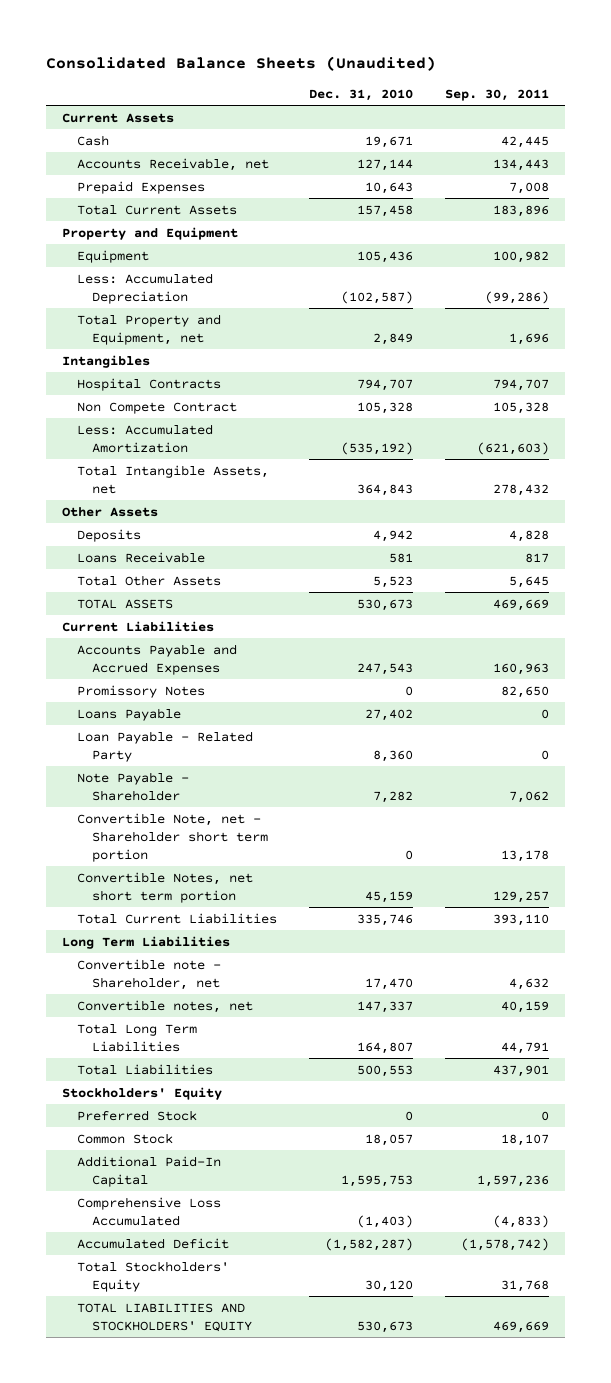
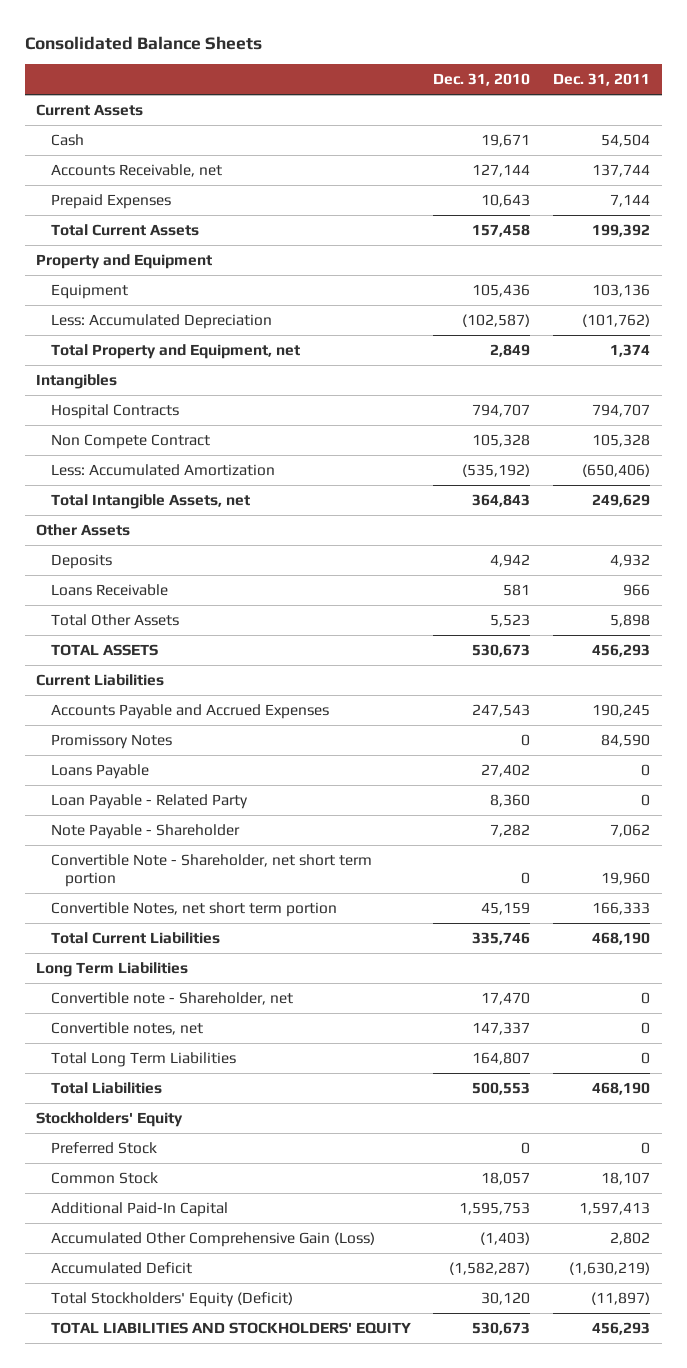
[45,55,436,71] Consolidated Balance Sheets (Unaudited) -> [25,35,263,50] Consolidated Balance Sheets
[445,88,550,101] Sep. 30, 2011 -> none
none -> [553,73,651,87] Dec. 31, 2011
[77,812,269,862] Convertible Note, net - Shareholder short term portion -> [50,853,372,887] Convertible Note - Shareholder, net short term portion
[77,1196,222,1226] Comprehensive Loss Accumulated -> [50,1231,375,1247] Accumulated Other Comprehensive Gain (Loss)
[77,1260,230,1292] Total Stockholders' Equity -> [50,1291,293,1307] Total Stockholders' Equity (Deficit)

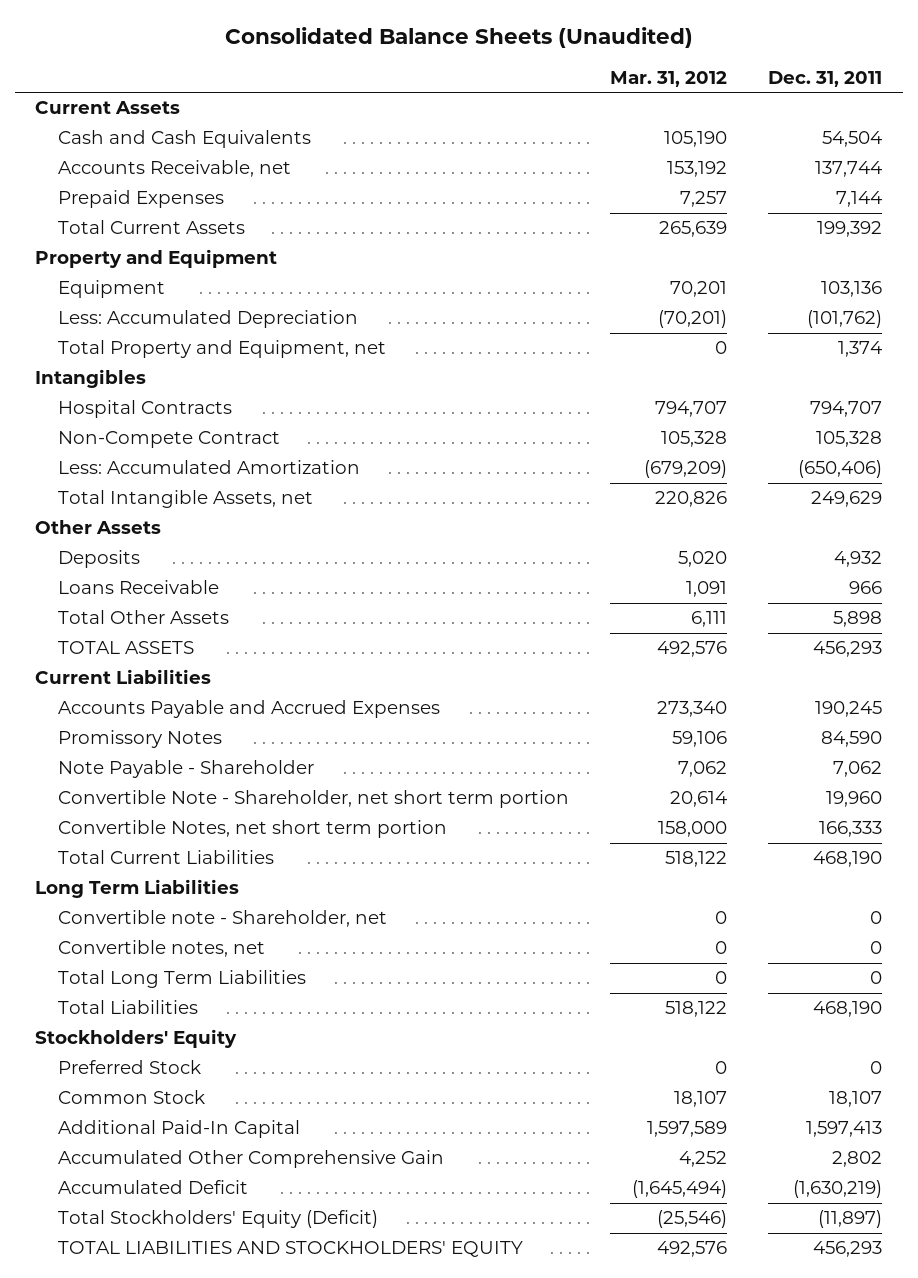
[25,35,263,50] Consolidated Balance Sheets -> [224,26,693,48] Consolidated Balance Sheets (Unaudited)
[433,73,531,87] Dec. 31, 2010 -> none
none -> [610,70,728,87] Mar. 31, 2012
[50,133,84,146] Cash -> [58,130,312,149] Cash and Cash Equivalents
[50,433,210,449] Non Compete Contract -> [58,431,281,449] Non-Compete Contract
[50,763,149,779] Loans Payable -> none
[50,793,248,809] Loan Payable - Related Party -> none
[50,1231,375,1247] Accumulated Other Comprehensive Gain (Loss) -> [58,1150,445,1169] Accumulated Other Comprehensive Gain

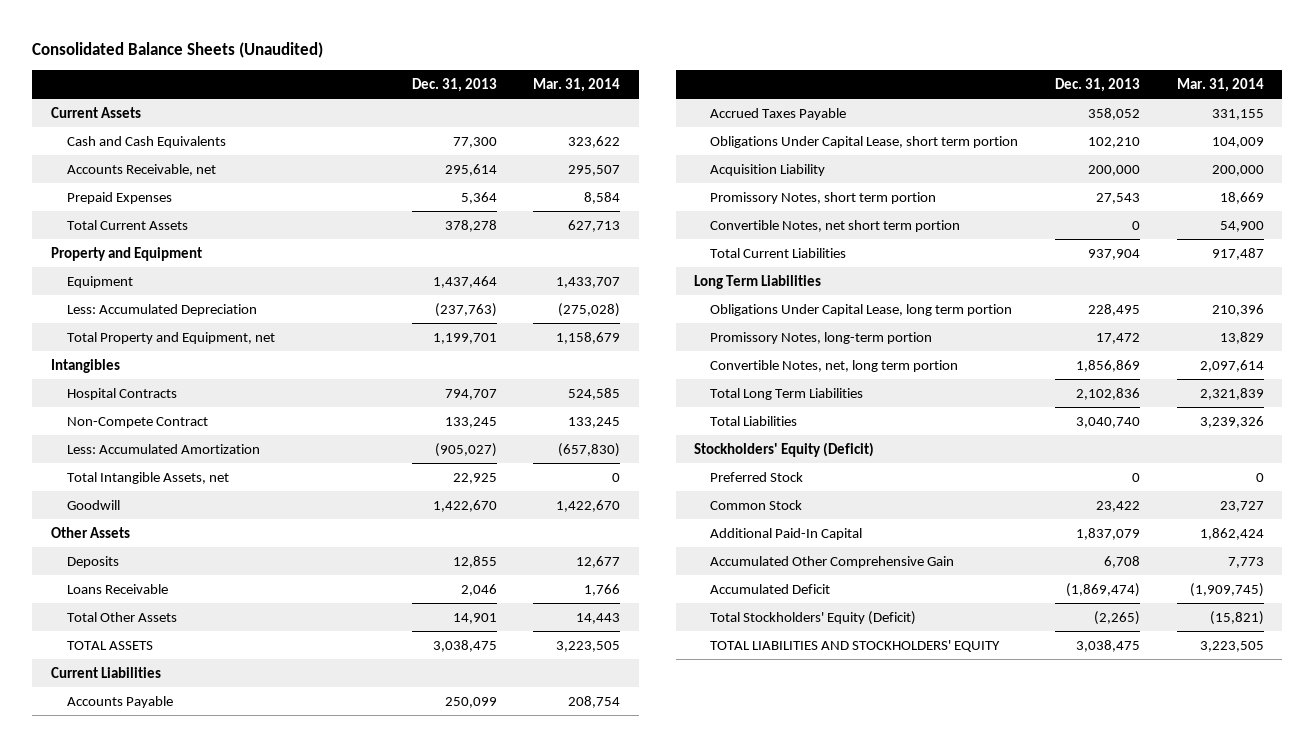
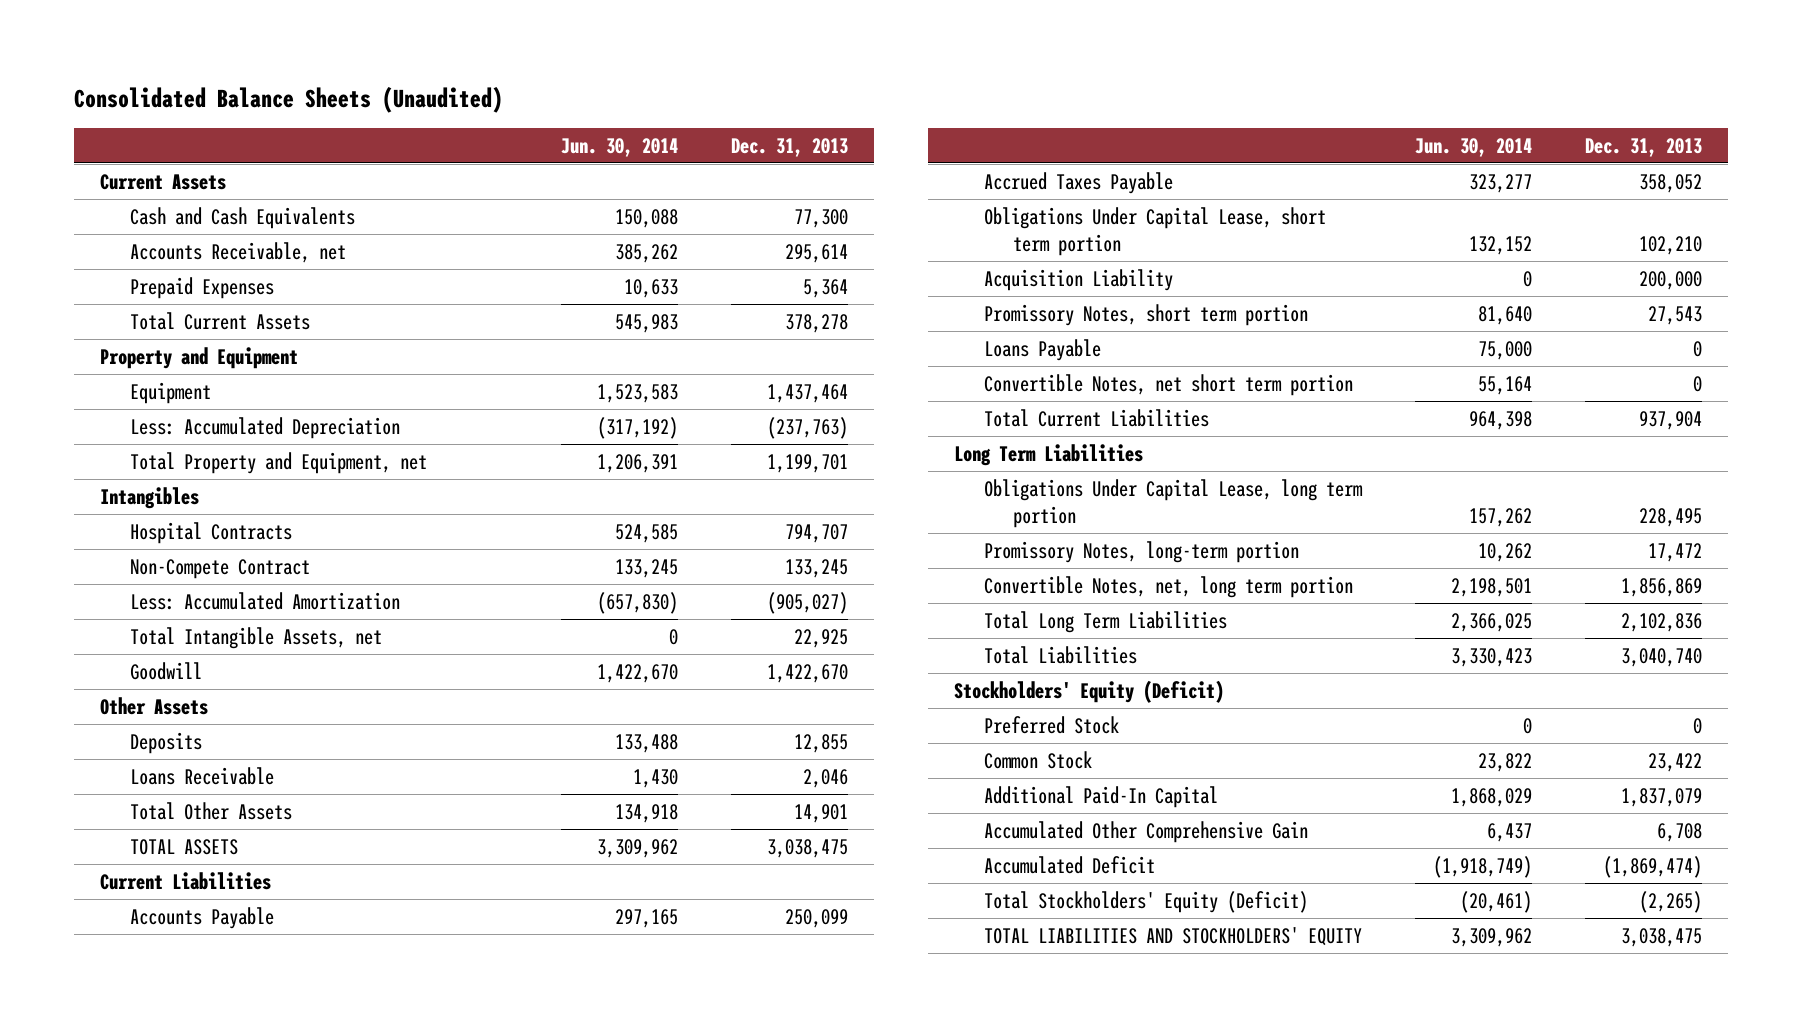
[533,78,621,93] Mar. 31, 2014 -> none
none -> [560,137,678,157] Jun. 30, 2014
none -> [983,338,1101,361] Loans Payable

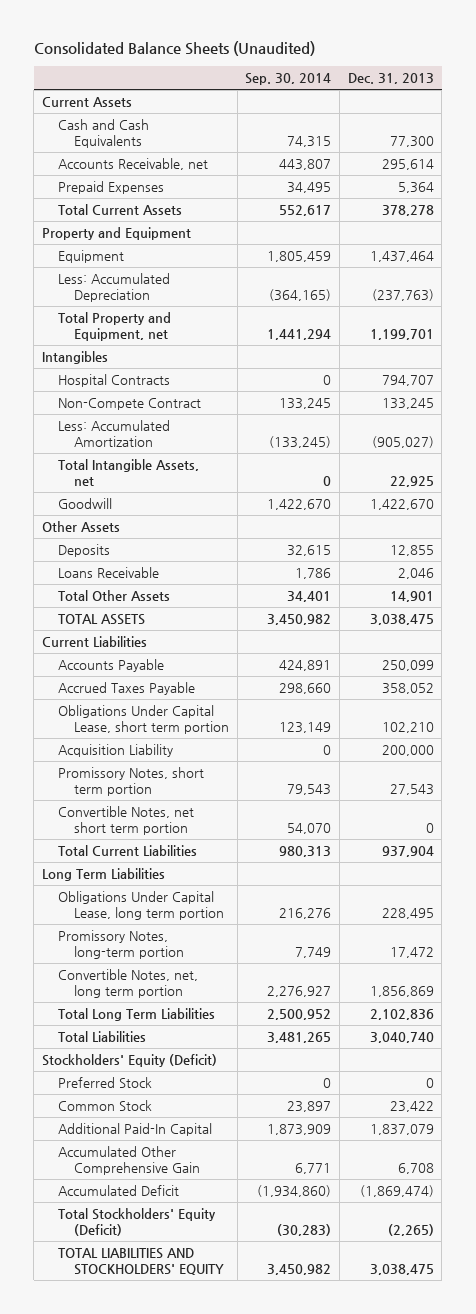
[560,137,678,157] Jun. 30, 2014 -> none
none -> [245,72,332,85] Sep. 30, 2014
[983,338,1101,361] Loans Payable -> none

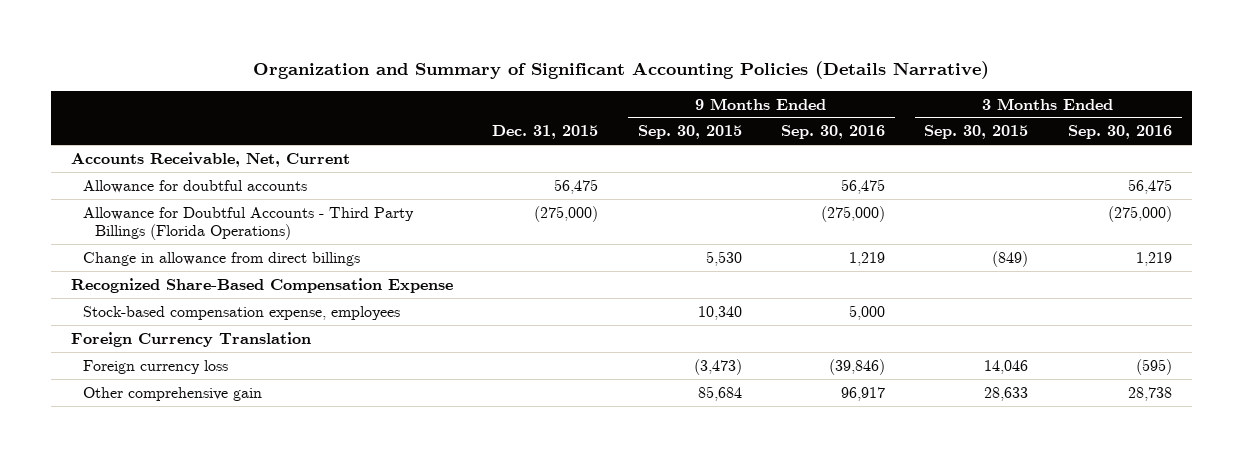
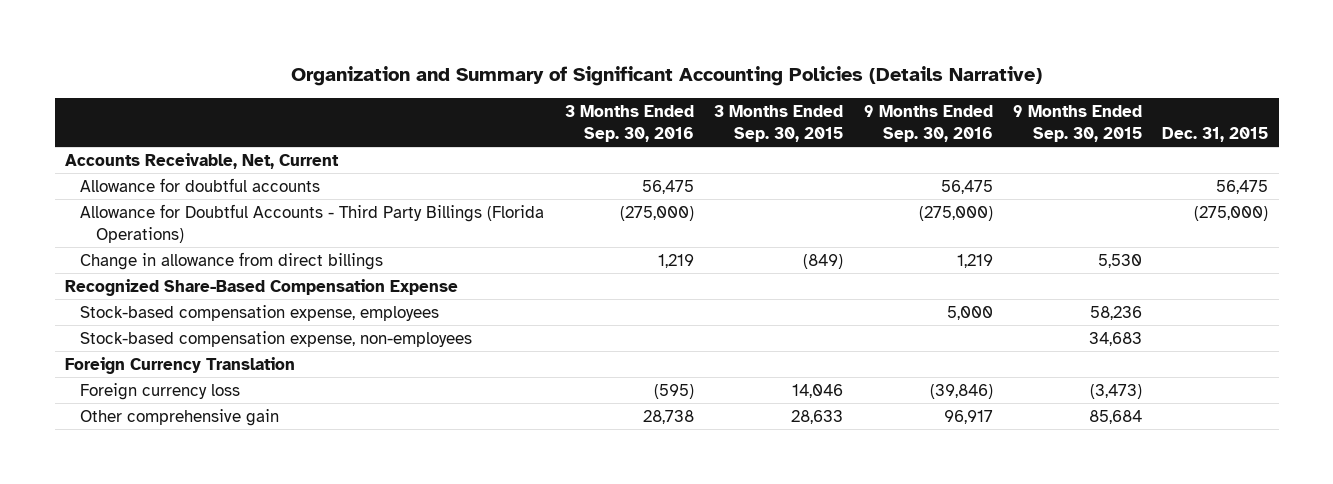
[697,305,742,320] 10,340 -> [1090,305,1143,320] 58,236
none -> [80,330,473,347] Stock-based compensation expense, non-employees

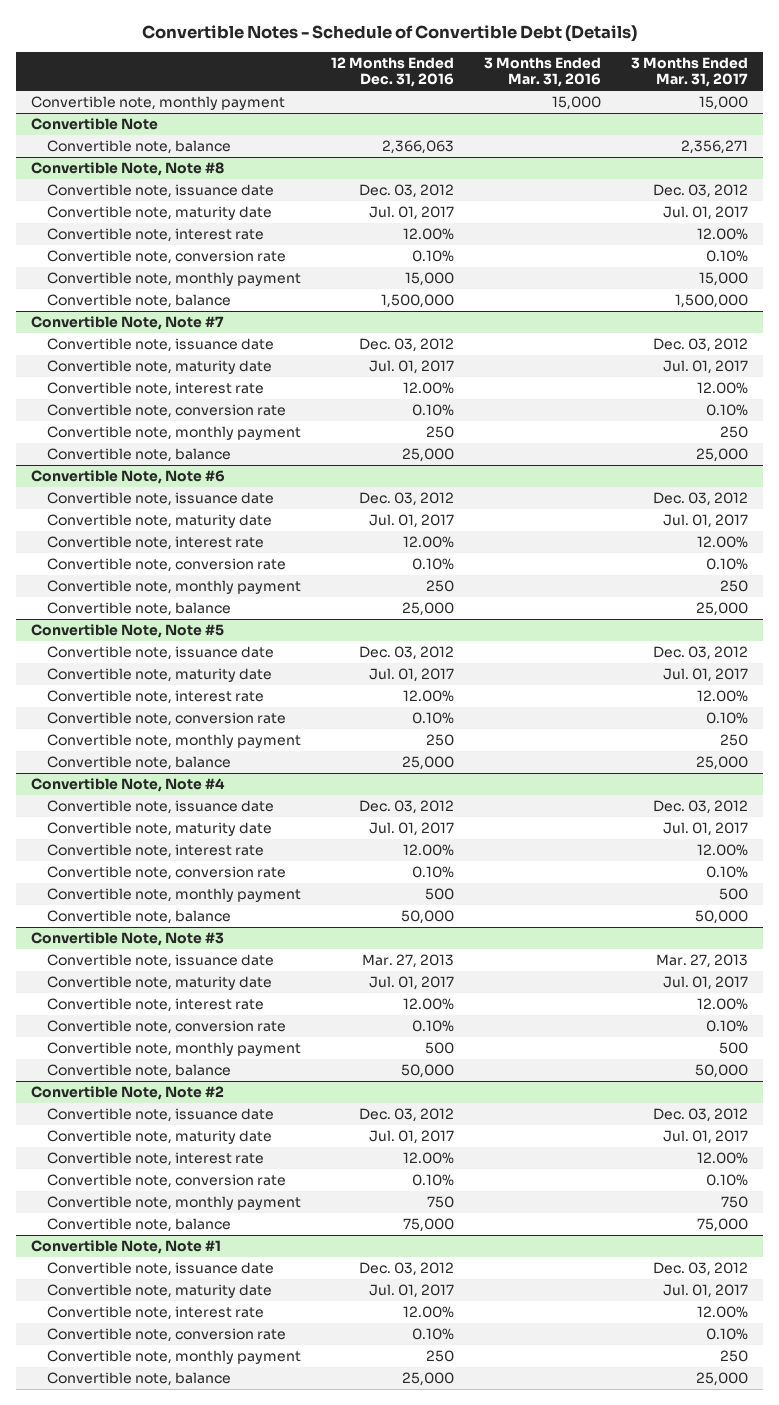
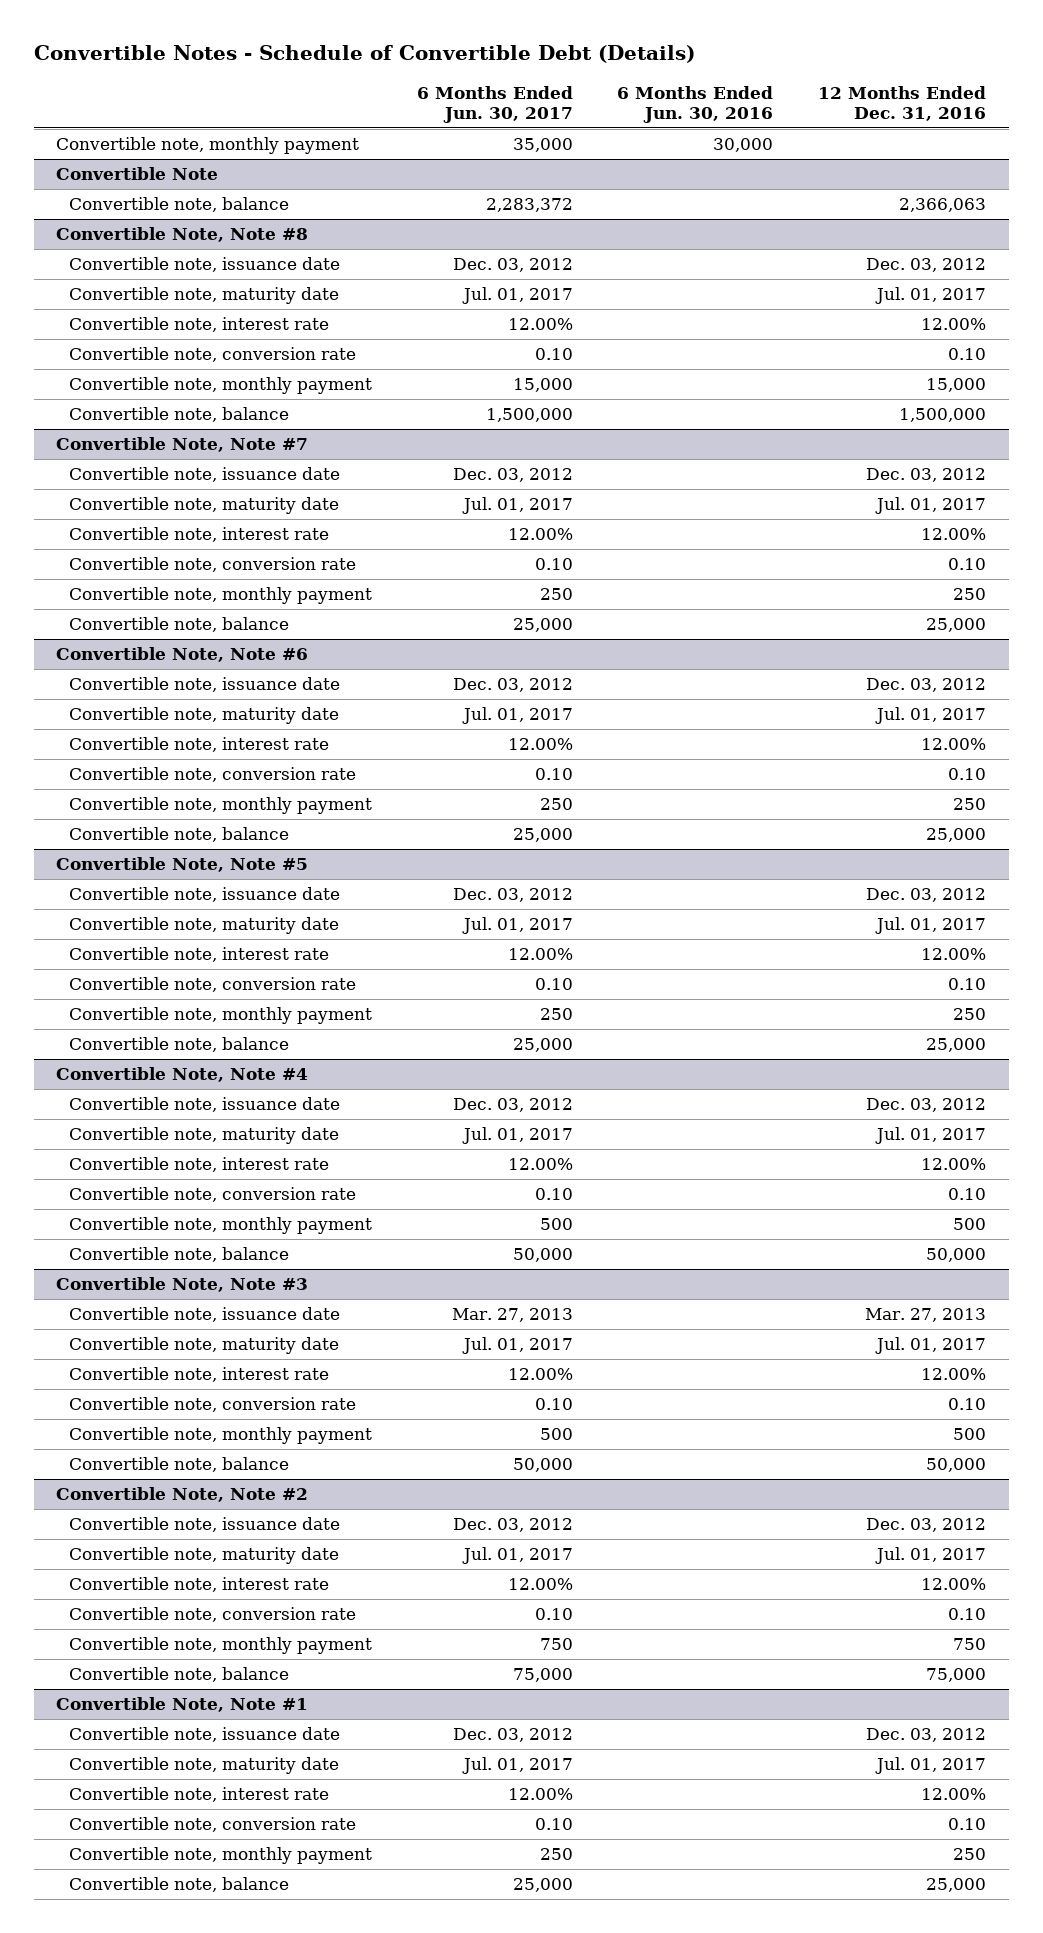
[484,56,602,88] 3 Months Ended Mar. 31, 2016 -> none
[631,56,749,88] 3 Months Ended Mar. 31, 2017 -> none
none -> [416,85,573,124] 6 Months Ended Jun. 30, 2017
none -> [617,85,774,124] 6 Months Ended Jun. 30, 2016
[411,249,454,262] 0.10% -> [948,348,987,361] 0.10
[411,403,454,416] 0.10% -> [948,558,987,571] 0.10
[411,557,454,570] 0.10% -> [948,768,987,781] 0.10
[411,711,454,724] 0.10% -> [948,978,987,991] 0.10
[411,865,454,878] 0.10% -> [948,1188,987,1201] 0.10
[411,1019,454,1032] 0.10% -> [948,1398,987,1411] 0.10
[411,1173,454,1186] 0.10% -> [948,1608,987,1621] 0.10
[411,1327,454,1340] 0.10% -> [948,1818,987,1831] 0.10

